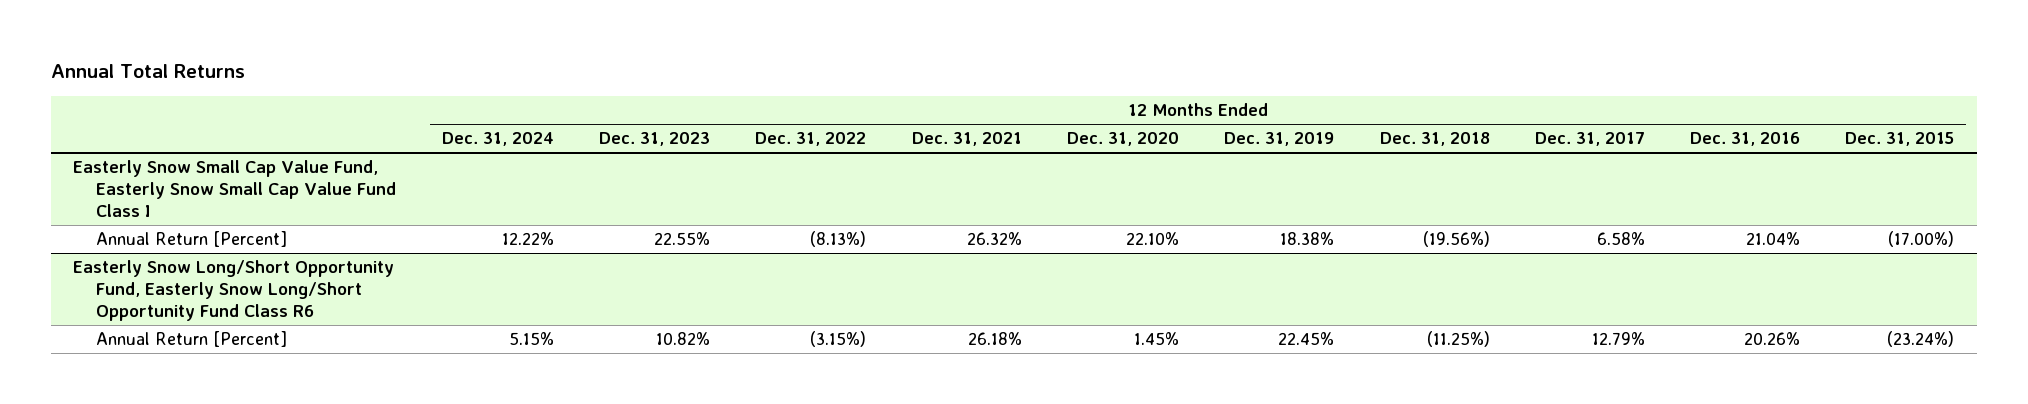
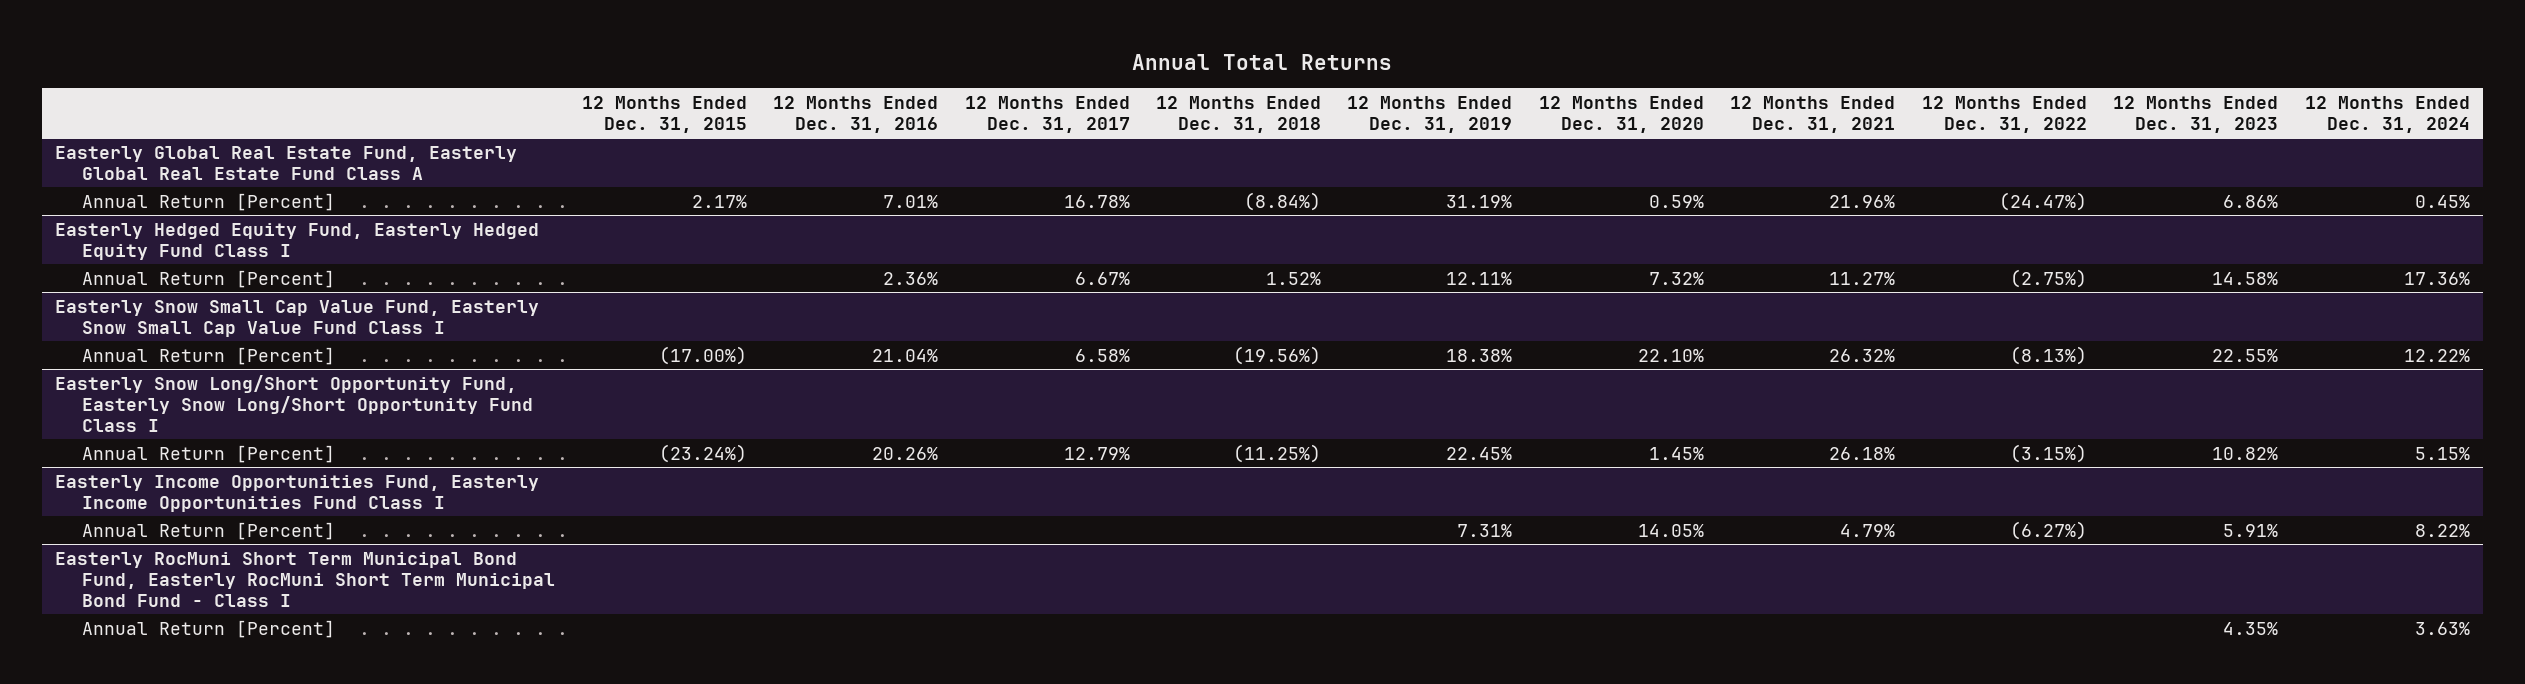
none -> [55,145,518,180] Easterly Global Real Estate Fund, Easterly Global Real Estate Fund Class A
none -> [82,192,336,211] Annual Return [Percent]
none -> [55,222,540,260] Easterly Hedged Equity Fund, Easterly Hedged Equity Fund Class I
none -> [82,269,336,288] Annual Return [Percent]
[73,260,395,322] Easterly Snow Long/Short Opportunity Fund, Easterly Snow Long/Short Opportunity Fund Class R6 -> [55,374,534,432] Easterly Snow Long/Short Opportunity Fund, Easterly Snow Long/Short Opportunity Fund Class I
none -> [55,474,540,512] Easterly Income Opportunities Fund, Easterly Income Opportunities Fund Class I
none -> [82,521,336,540] Annual Return [Percent]
none -> [55,551,556,607] Easterly RocMuni Short Term Municipal Bond Fund, Easterly RocMuni Short Term Municipal Bond Fund - Class I
none -> [82,619,336,638] Annual Return [Percent]

